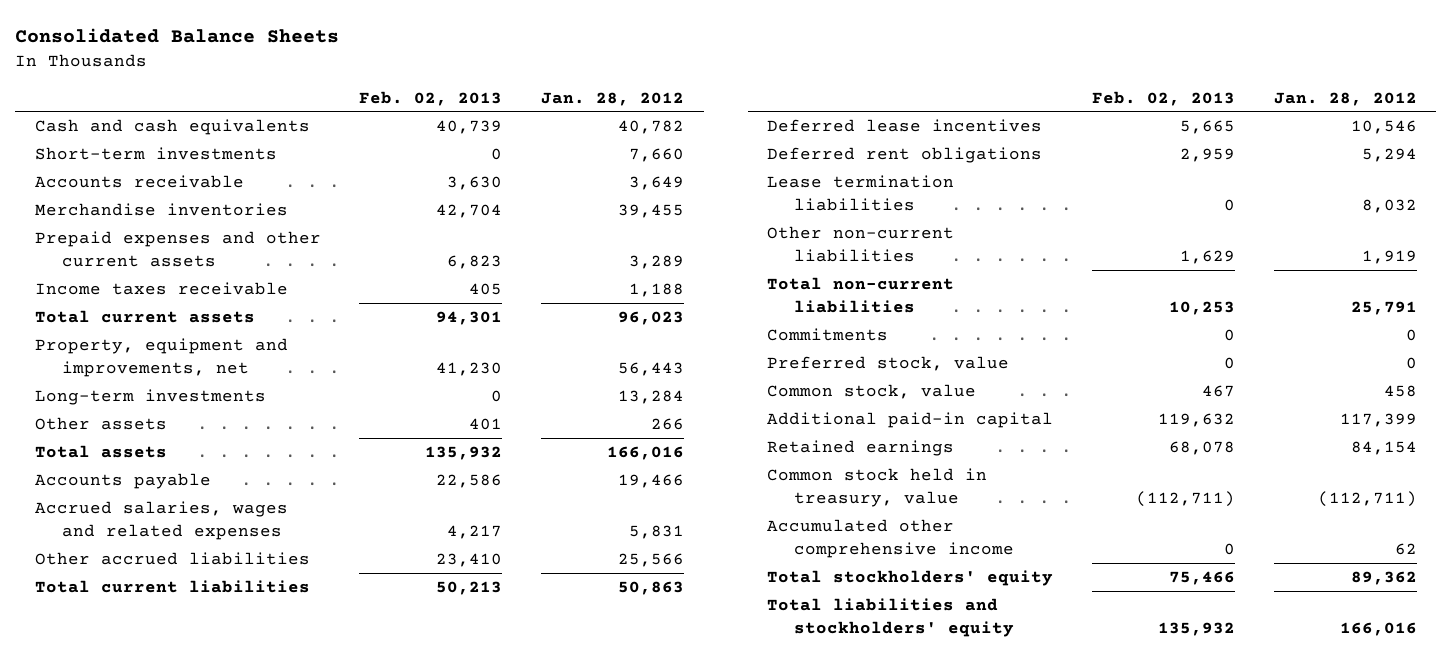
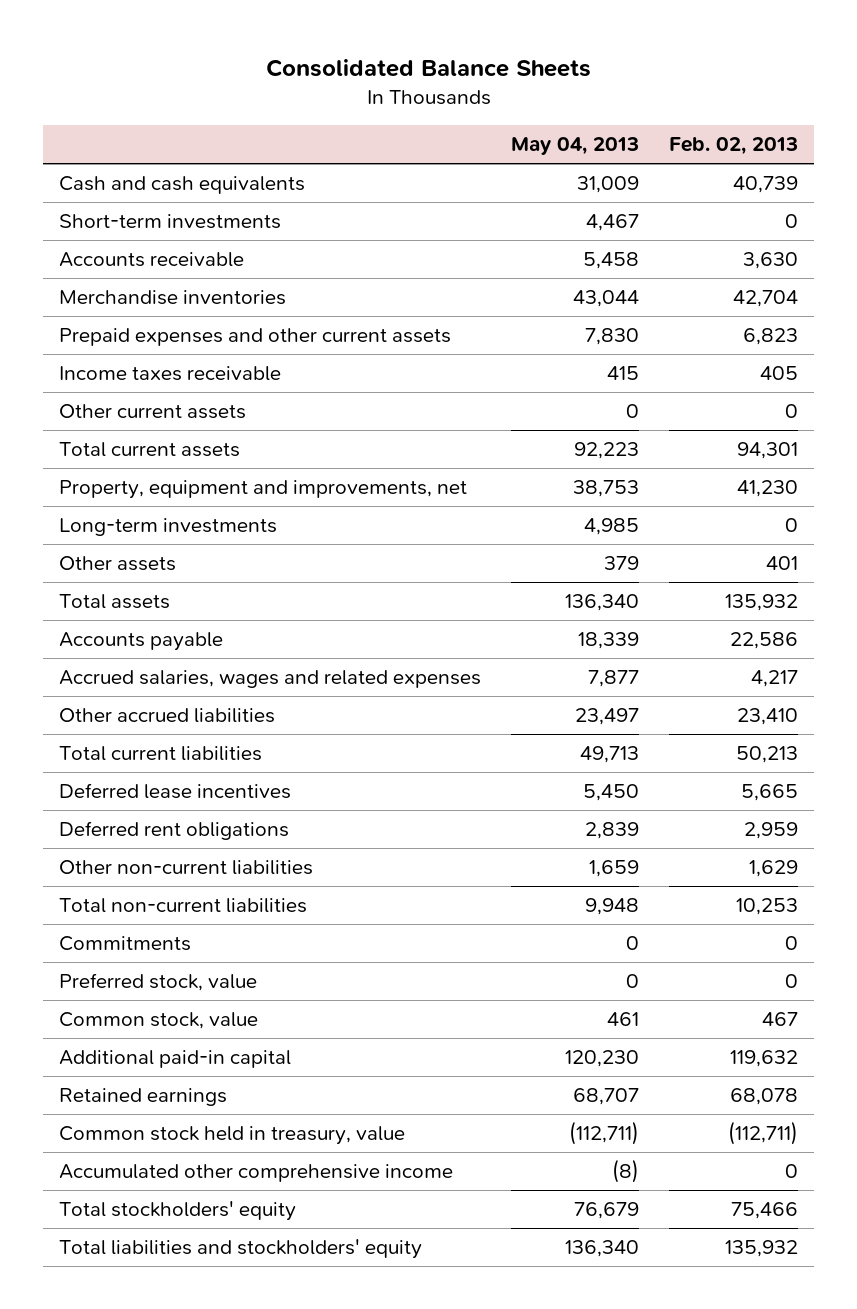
[541,91,685,106] Jan. 28, 2012 -> none
none -> [511,137,640,156] May 04, 2013
none -> [58,404,246,420] Other current assets
[766,175,954,211] Lease termination liabilities -> none

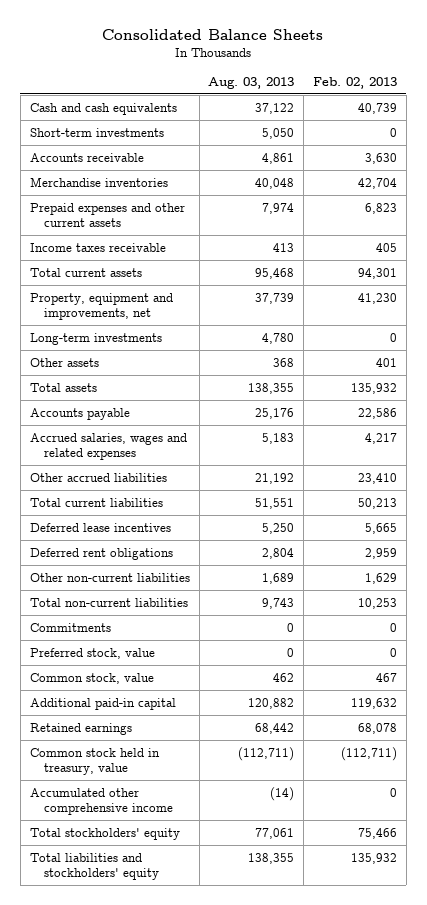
[511,137,640,156] May 04, 2013 -> none
none -> [208,76,295,89] Aug. 03, 2013
[58,404,246,420] Other current assets -> none

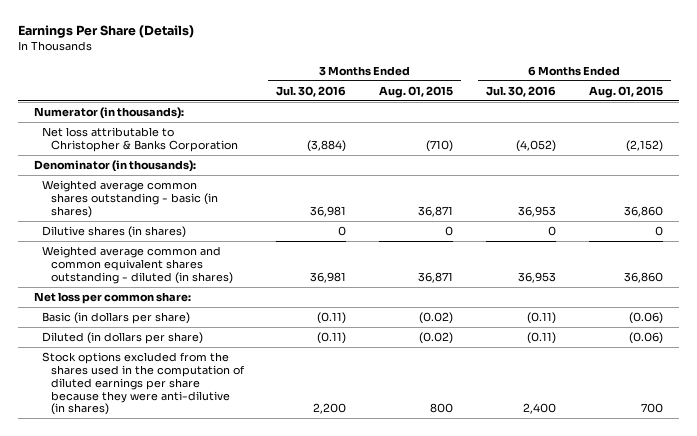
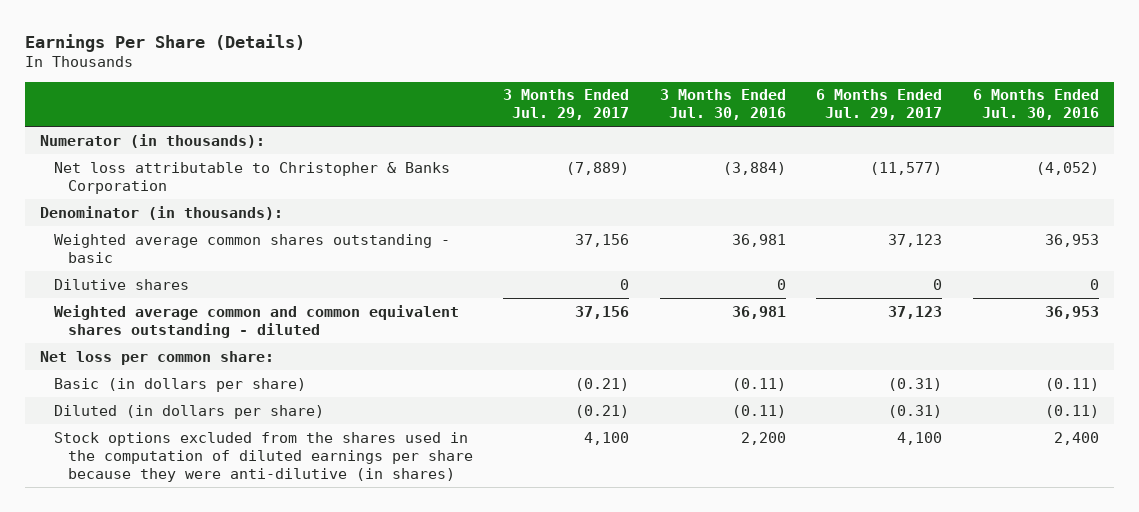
[379,85,454,98] Aug. 01, 2015 -> none
[588,85,663,98] Aug. 01, 2015 -> none
none -> [503,89,630,121] 3 Months Ended Jul. 29, 2017
none -> [816,89,943,121] 6 Months Ended Jul. 29, 2017
[42,180,218,218] Weighted average common shares outstanding - basic (in shares) -> [54,233,451,263] Weighted average common shares outstanding - basic
[42,226,187,239] Dilutive shares (in shares) -> [54,278,190,290] Dilutive shares
[42,246,233,284] Weighted average common and common equivalent shares outstanding - diluted (in shares) -> [54,304,460,338] Weighted average common and common equivalent shares outstanding - diluted

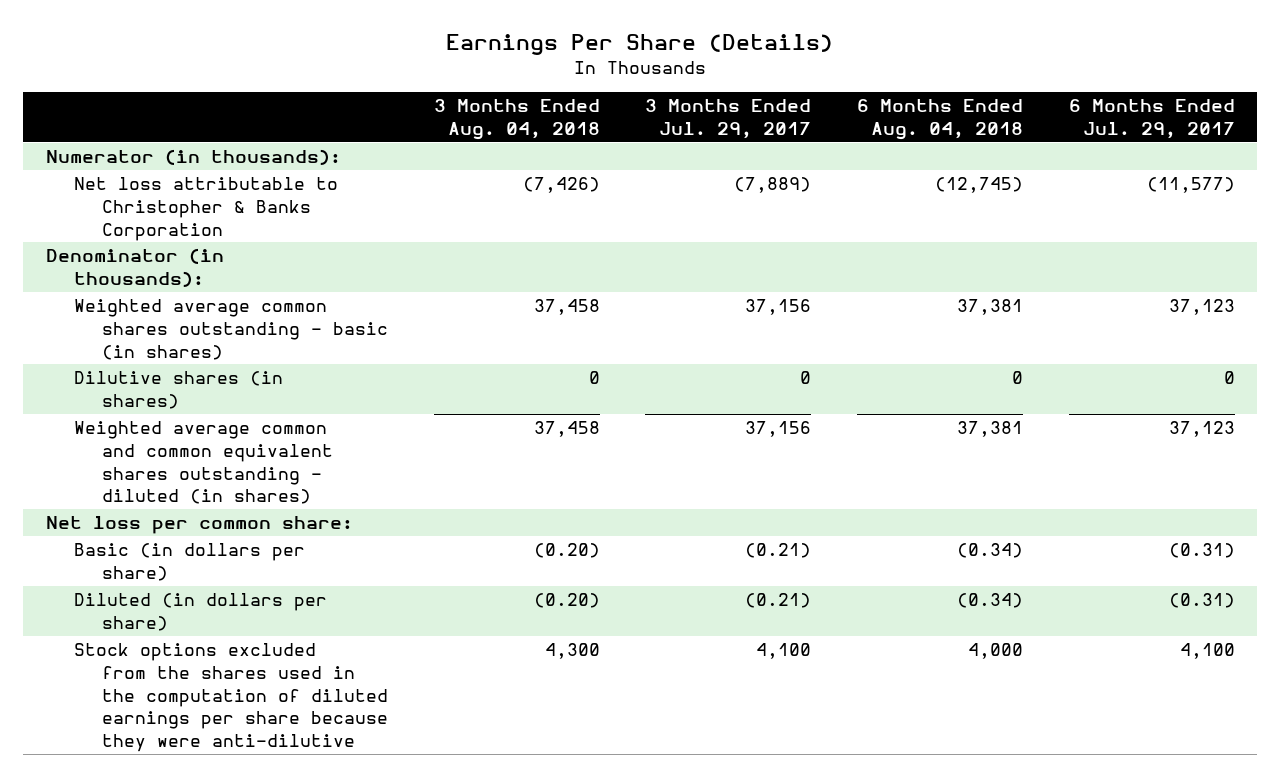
[659,89,786,121] 3 Months Ended Jul. 30, 2016 -> none
[972,89,1099,121] 6 Months Ended Jul. 30, 2016 -> none
none -> [433,99,600,141] 3 Months Ended Aug. 04, 2018
none -> [857,99,1024,141] 6 Months Ended Aug. 04, 2018
[54,233,451,263] Weighted average common shares outstanding - basic -> [73,299,389,360] Weighted average common shares outstanding - basic (in shares)
[54,278,190,290] Dilutive shares -> [73,371,283,409] Dilutive shares (in shares)
[54,304,460,338] Weighted average common and common equivalent shares outstanding - diluted -> [73,421,334,505] Weighted average common and common equivalent shares outstanding - diluted (in shares)
[54,431,473,482] Stock options excluded from the shares used in the computation of diluted earnings per share because they were anti-dilutive (in shares) -> [73,643,389,752] Stock options excluded from the shares used in the computation of diluted earnings per share because they were anti-dilutive

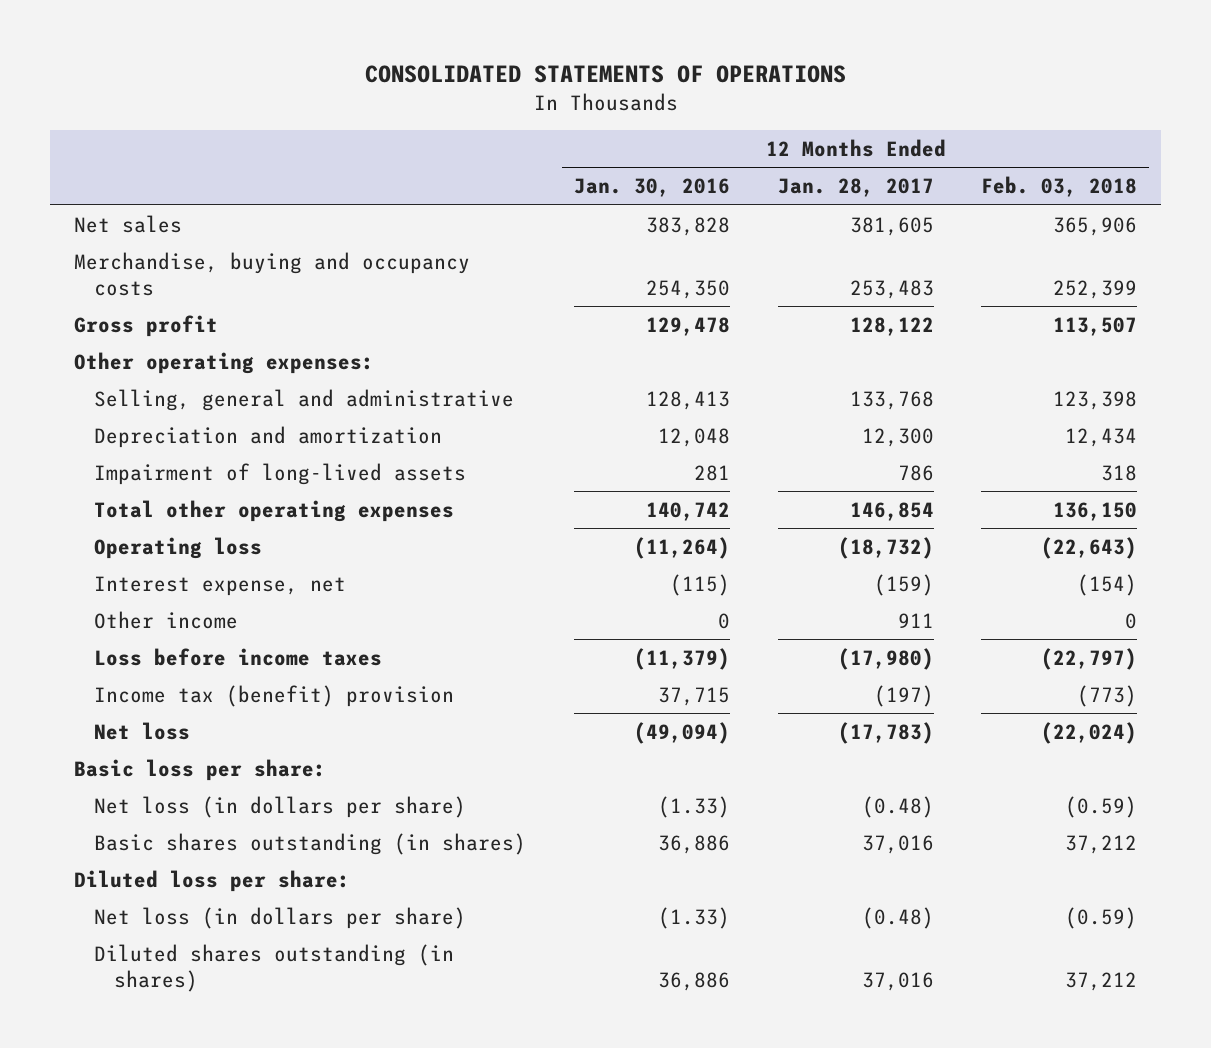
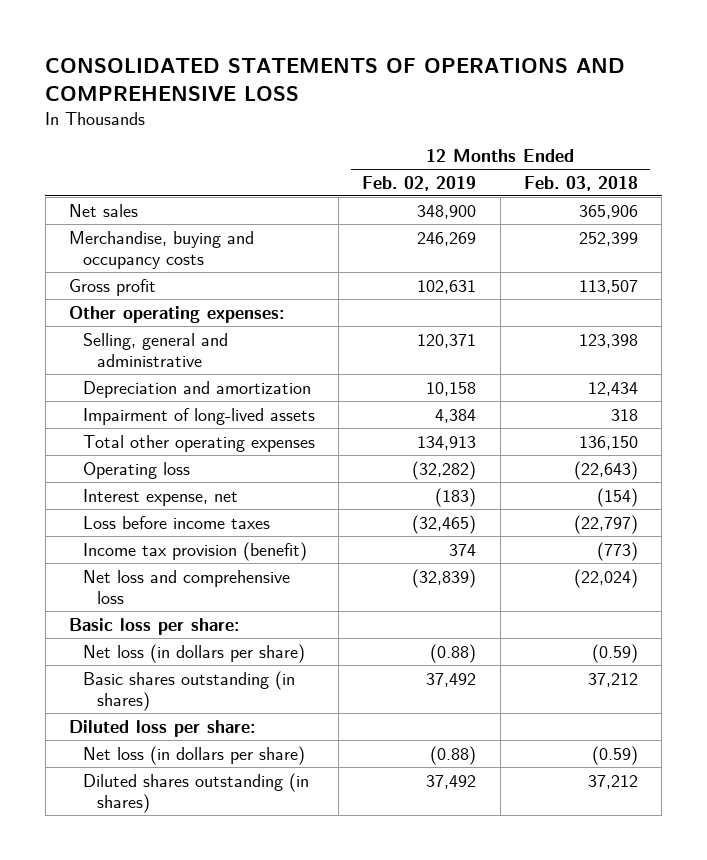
[364,65,846,84] CONSOLIDATED STATEMENTS OF OPERATIONS -> [45,57,626,102] CONSOLIDATED STATEMENTS OF OPERATIONS AND COMPREHENSIVE LOSS
[573,178,730,198] Jan. 30, 2016 -> none
[777,178,934,198] Jan. 28, 2017 -> none
none -> [362,175,477,191] Feb. 02, 2019
[94,610,239,629] Other income -> none
[94,684,455,707] Income tax (benefit) provision -> [82,541,307,561] Income tax provision (benefit)
[94,721,191,740] Net loss -> [82,569,290,604] Net loss and comprehensive loss

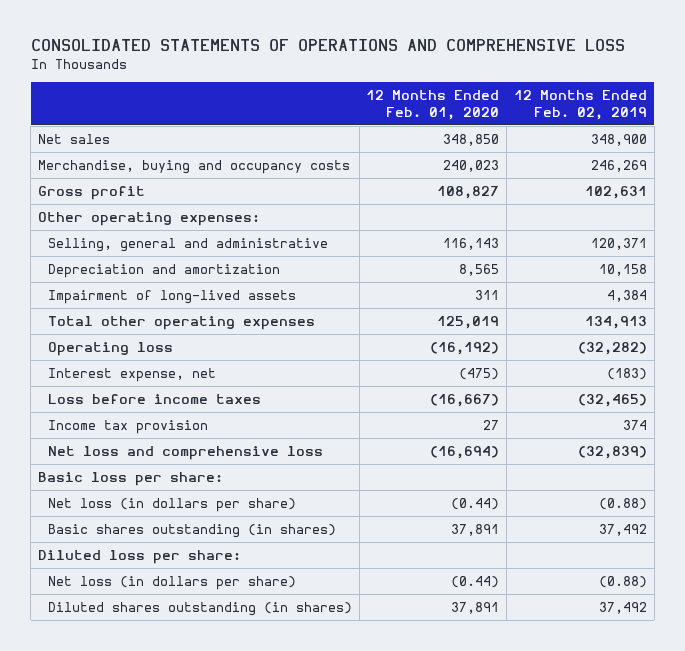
[524,175,639,191] Feb. 03, 2018 -> none
none -> [366,89,500,120] 12 Months Ended Feb. 01, 2020
[82,541,307,561] Income tax provision (benefit) -> [47,420,208,435] Income tax provision

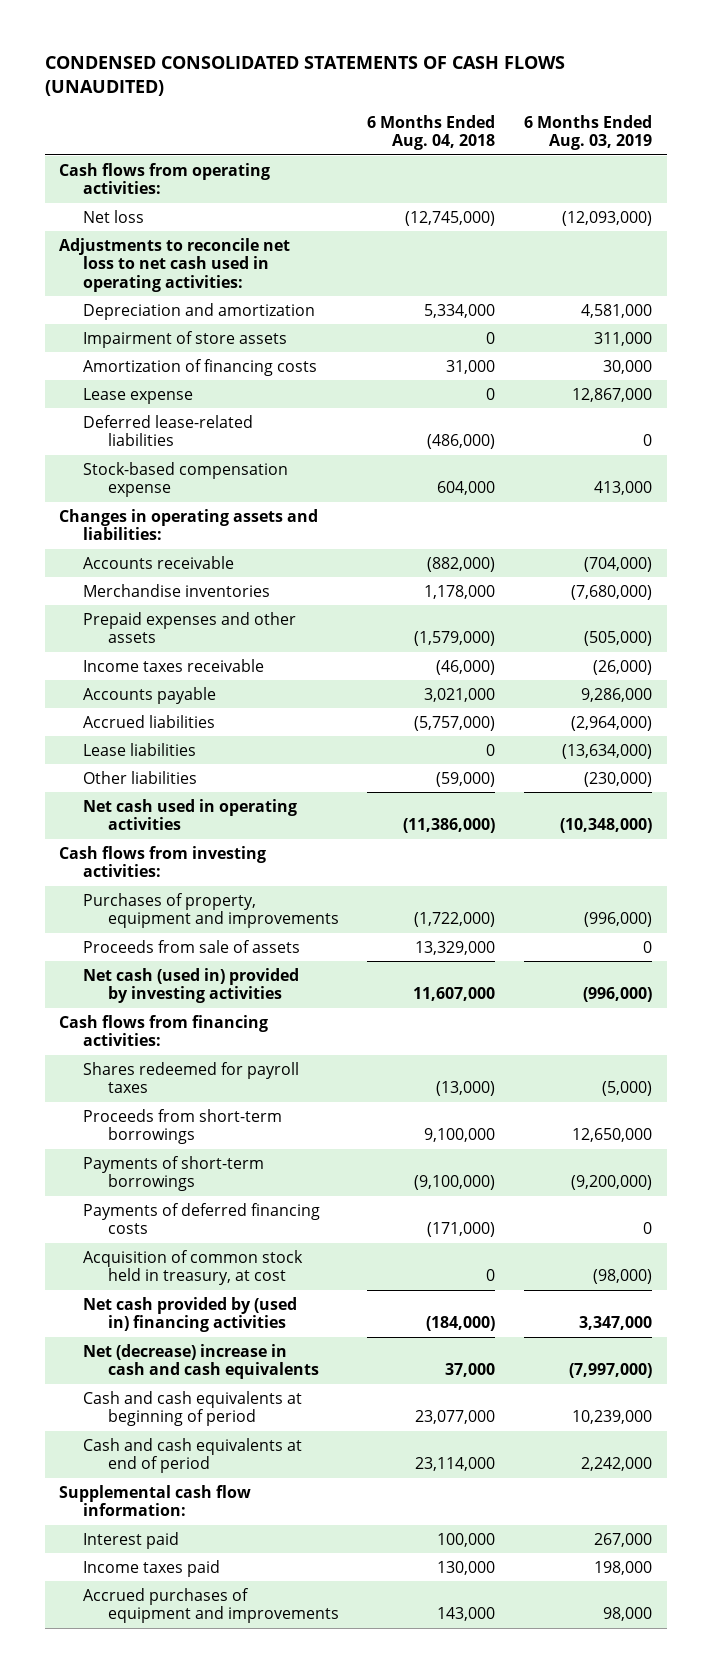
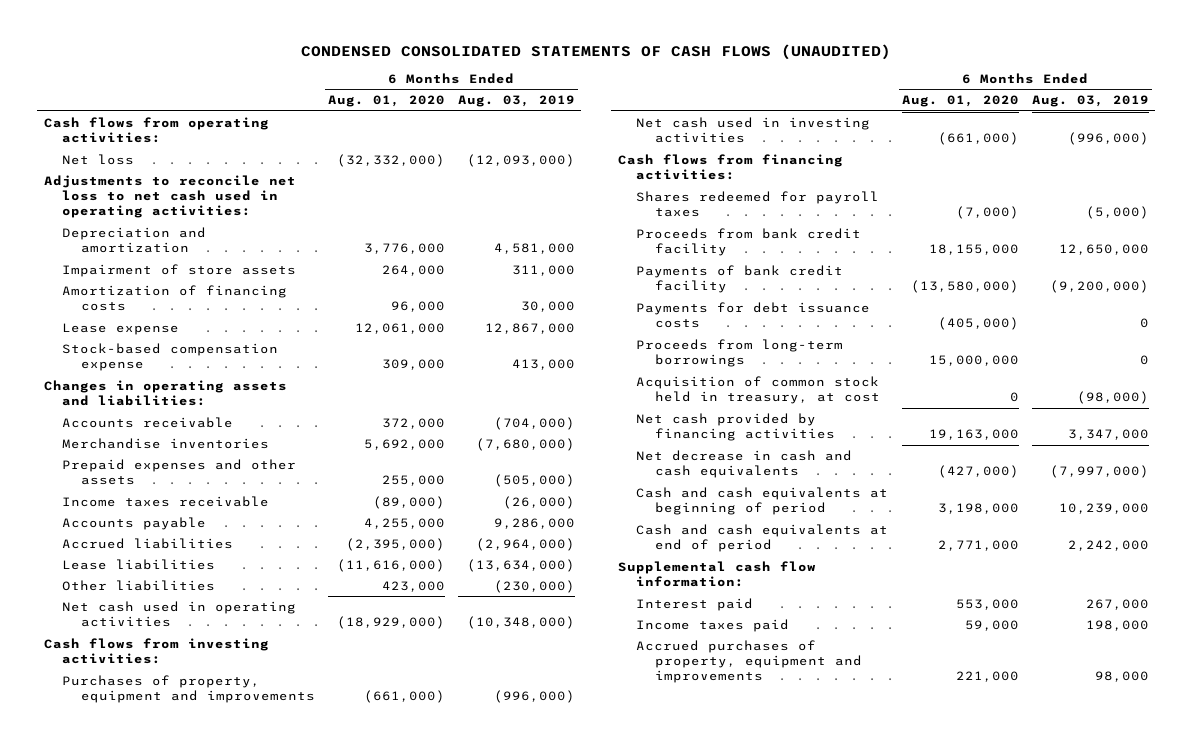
[367,114,496,151] 6 Months Ended Aug. 04, 2018 -> none
none -> [327,95,445,108] Aug. 01, 2020
[83,414,254,447] Deferred lease-related liabilities -> none
[83,939,301,953] Proceeds from sale of assets -> none
[83,967,300,1004] Net cash (used in) provided by investing activities -> [636,116,871,144] Net cash used in investing activities
[83,1155,265,1192] Payments of short-term borrowings -> none
[83,1202,321,1235] Payments of deferred financing costs -> none
[83,1108,283,1145] Proceeds from short-term borrowings -> [636,227,862,257] Proceeds from bank credit facility
none -> [636,264,844,294] Payments of bank credit facility
none -> [636,301,871,329] Payments for debt issuance costs
none -> [636,338,844,368] Proceeds from long-term borrowings
[83,1296,298,1333] Net cash provided by (used in) financing activities -> [636,412,836,442] Net cash provided by financing activities
[83,1343,319,1380] Net (decrease) increase in cash and cash equivalents -> [636,449,853,479] Net decrease in cash and cash equivalents
[83,1587,339,1624] Accrued purchases of equipment and improvements -> [636,639,863,684] Accrued purchases of property, equipment and improvements

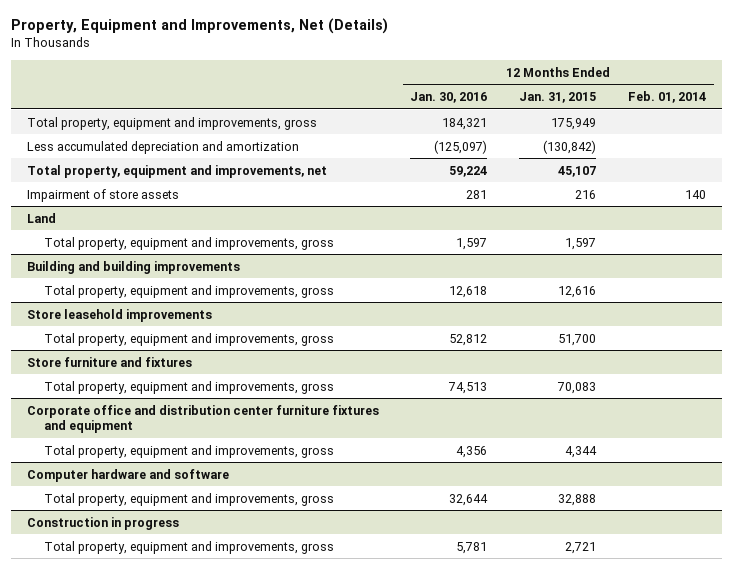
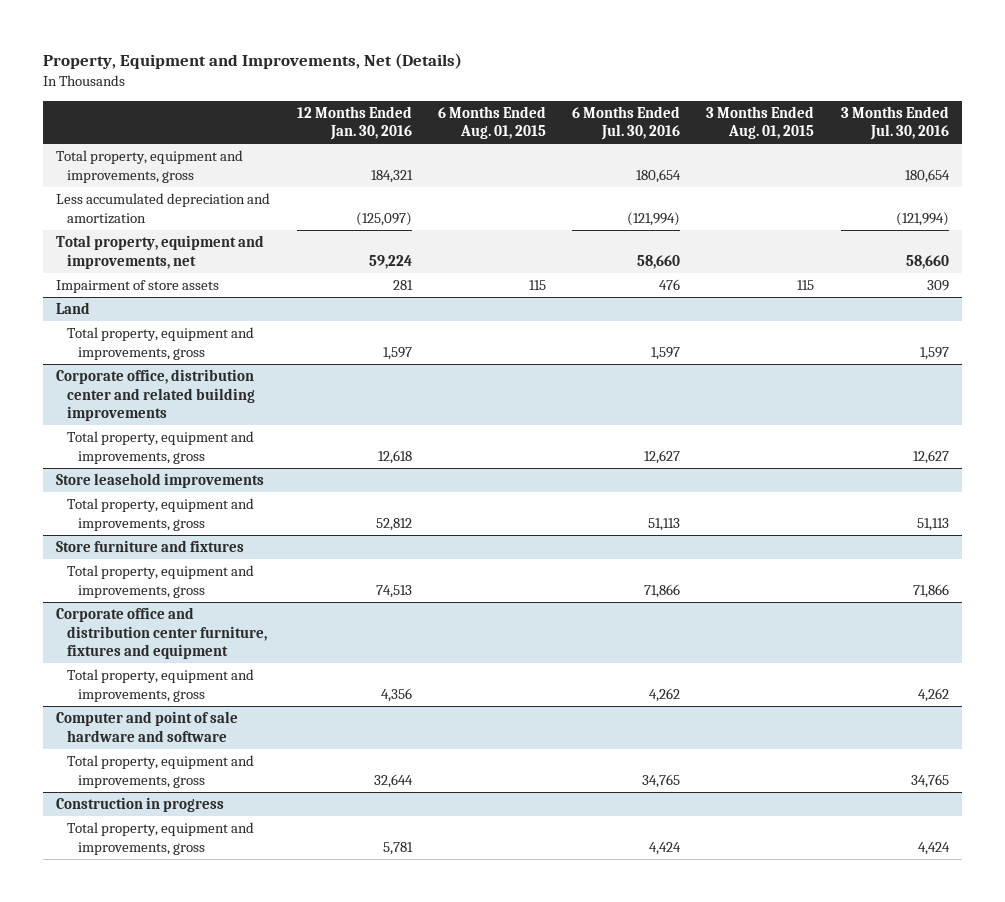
[519,91,597,103] Jan. 31, 2015 -> none
[628,90,707,103] Feb. 01, 2014 -> none
none -> [437,105,546,140] 6 Months Ended Aug. 01, 2015
none -> [572,105,681,141] 6 Months Ended Jul. 30, 2016
none -> [706,105,815,140] 3 Months Ended Aug. 01, 2015
none -> [840,105,949,141] 3 Months Ended Jul. 30, 2016
[26,260,240,274] Building and building improvements -> [56,369,256,422] Corporate office, distribution center and related building improvements
[26,404,379,434] Corporate office and distribution center furniture fixtures and equipment -> [56,607,268,660] Corporate office and distribution center furniture, fixtures and equipment
[26,468,229,482] Computer hardware and software -> [56,711,239,742] Computer and point of sale hardware and software

